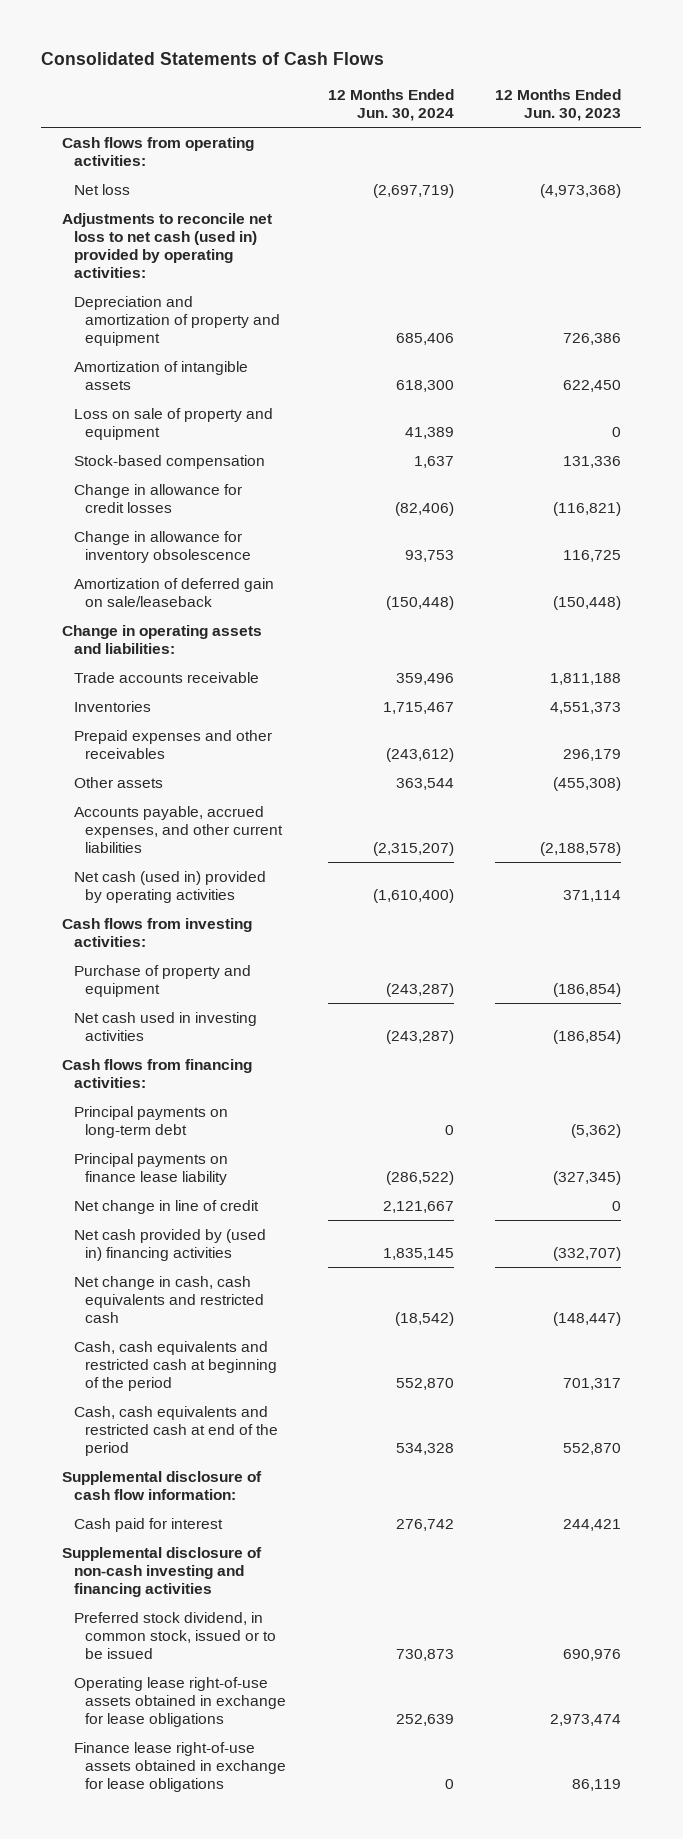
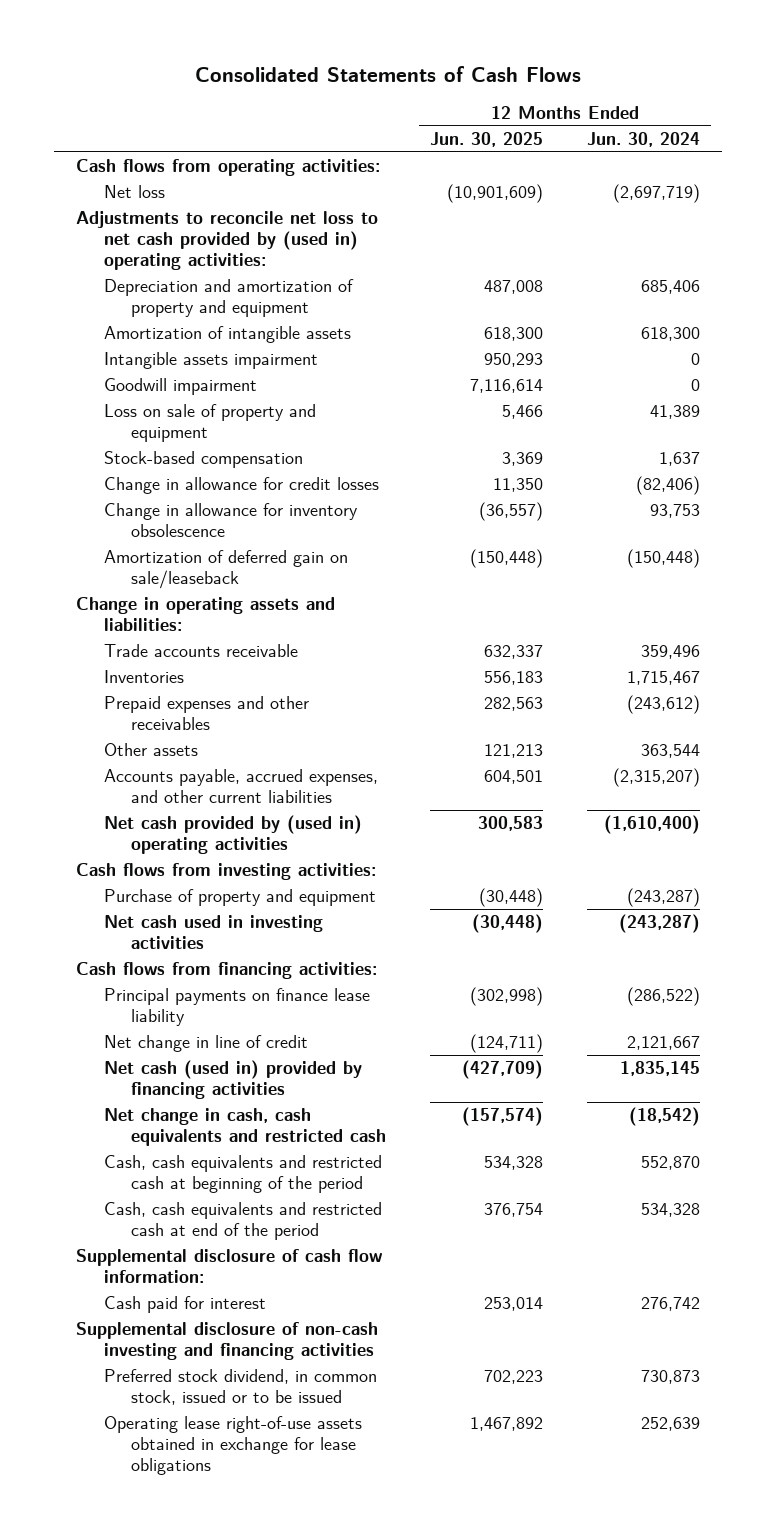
[494,89,621,122] 12 Months Ended Jun. 30, 2023 -> none
none -> [430,132,544,148] Jun. 30, 2025
[61,212,272,278] Adjustments to reconcile net loss to net cash (used in) provided by operating activities: -> [76,211,379,271] Adjustments to reconcile net loss to net cash provided by (used in) operating activities:
none -> [103,352,318,370] Intangible assets impairment
none -> [103,378,257,396] Goodwill impairment
[73,870,266,903] Net cash (used in) provided by operating activities -> [103,815,362,855] Net cash provided by (used in) operating activities
[73,1105,228,1138] Principal payments on long-term debt -> none
[73,1228,266,1261] Net cash provided by (used in) financing activities -> [103,1060,362,1100] Net cash (used in) provided by financing activities
[73,1741,287,1792] Finance lease right-of-use assets obtained in exchange for lease obligations -> none

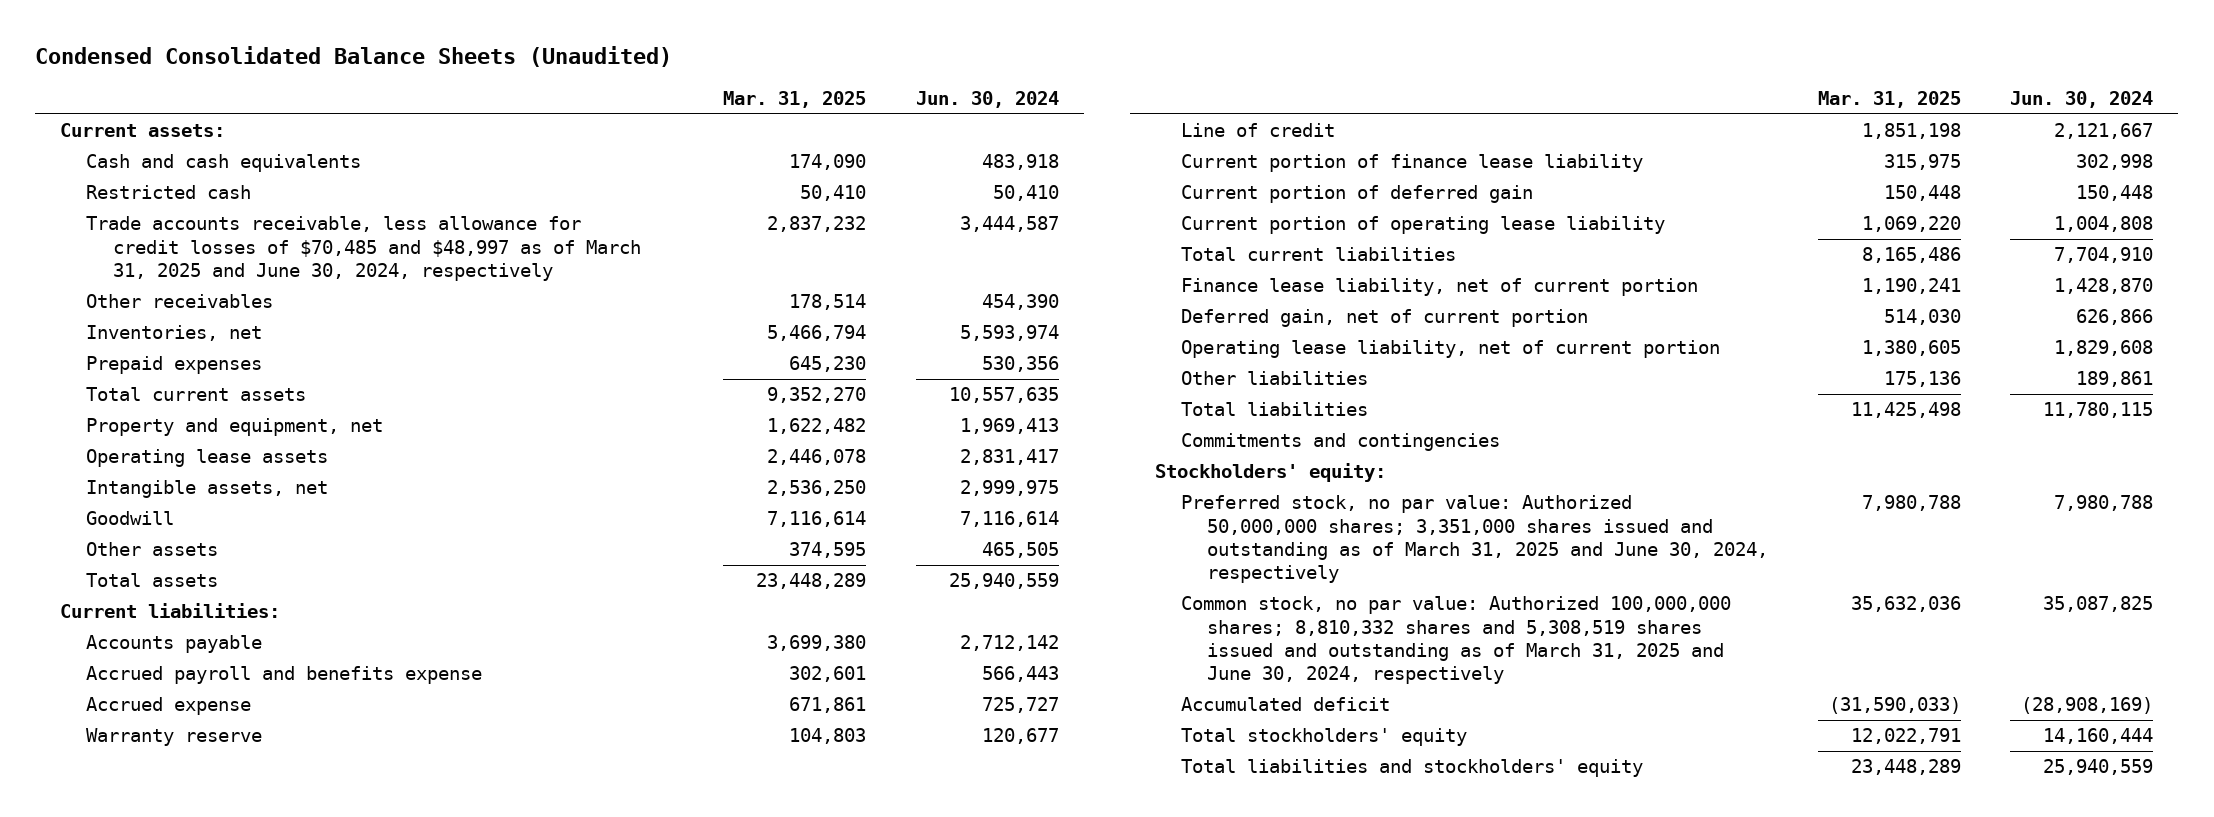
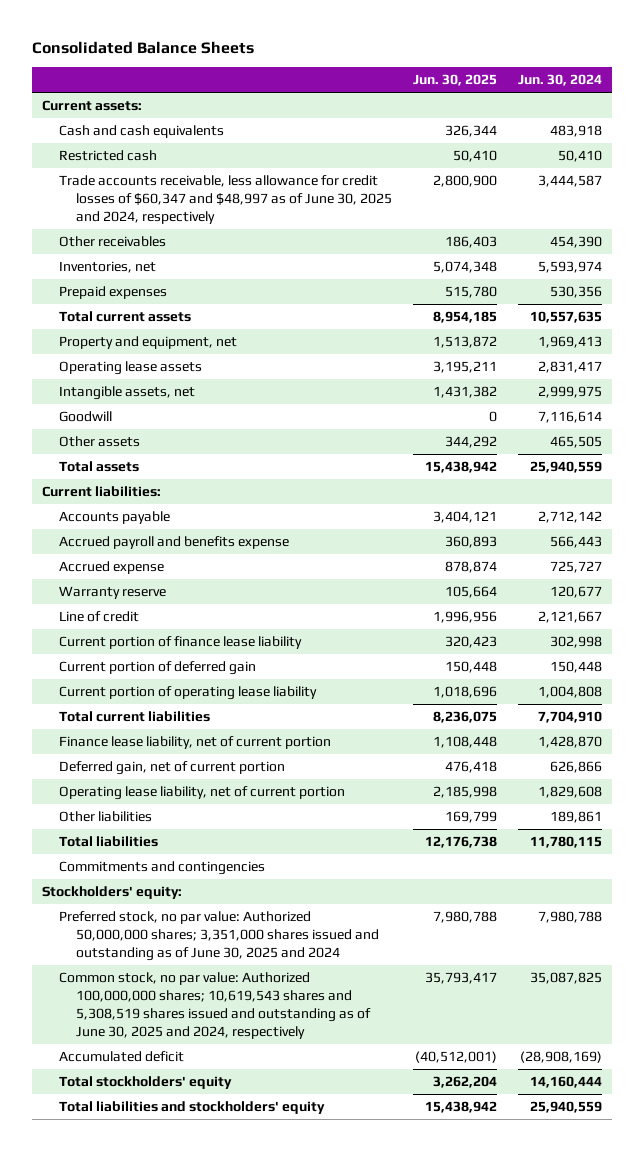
[35,46,673,68] Condensed Consolidated Balance Sheets (Unaudited) -> [31,41,254,55] Consolidated Balance Sheets
[723,90,867,108] Mar. 31, 2025 -> none
none -> [412,74,497,87] Jun. 30, 2025
[86,216,641,281] Trade accounts receivable, less allowance for credit losses of $70,485 and $48,997 as of March 31, 2025 and June 30, 2024, respectively -> [59,174,392,224] Trade accounts receivable, less allowance for credit losses of $60,347 and $48,997 as of June 30, 2025 and 2024, respectively
[1180,495,1769,584] Preferred stock, no par value: Authorized 50,000,000 shares; 3,351,000 shares issued and outstanding as of March 31, 2025 and June 30, 2024, respectively -> [59,910,379,961] Preferred stock, no par value: Authorized 50,000,000 shares; 3,351,000 shares issued and outstanding as of June 30, 2025 and 2024
[1180,596,1731,685] Common stock, no par value: Authorized 100,000,000 shares; 8,810,332 shares and 5,308,519 shares issued and outstanding as of March 31, 2025 and June 30, 2024, respectively -> [59,971,371,1039] Common stock, no par value: Authorized 100,000,000 shares; 10,619,543 shares and 5,308,519 shares issued and outstanding as of June 30, 2025 and 2024, respectively

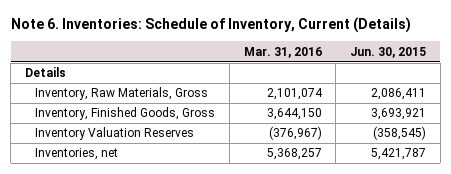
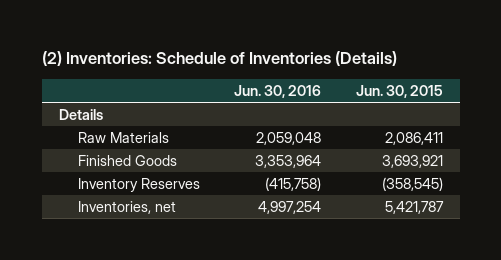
[10,17,411,34] Note 6. Inventories: Schedule of Inventory, Current (Details) -> [41,51,397,67] (2) Inventories: Schedule of Inventories (Details)
[243,46,322,58] Mar. 31, 2016 -> none
none -> [234,84,322,98] Jun. 30, 2016
[35,87,209,101] Inventory, Raw Materials, Gross -> [78,131,170,143] Raw Materials
[35,107,216,121] Inventory, Finished Goods, Gross -> [78,154,178,166] Finished Goods
[35,127,195,141] Inventory Valuation Reserves -> [78,177,201,192] Inventory Reserves

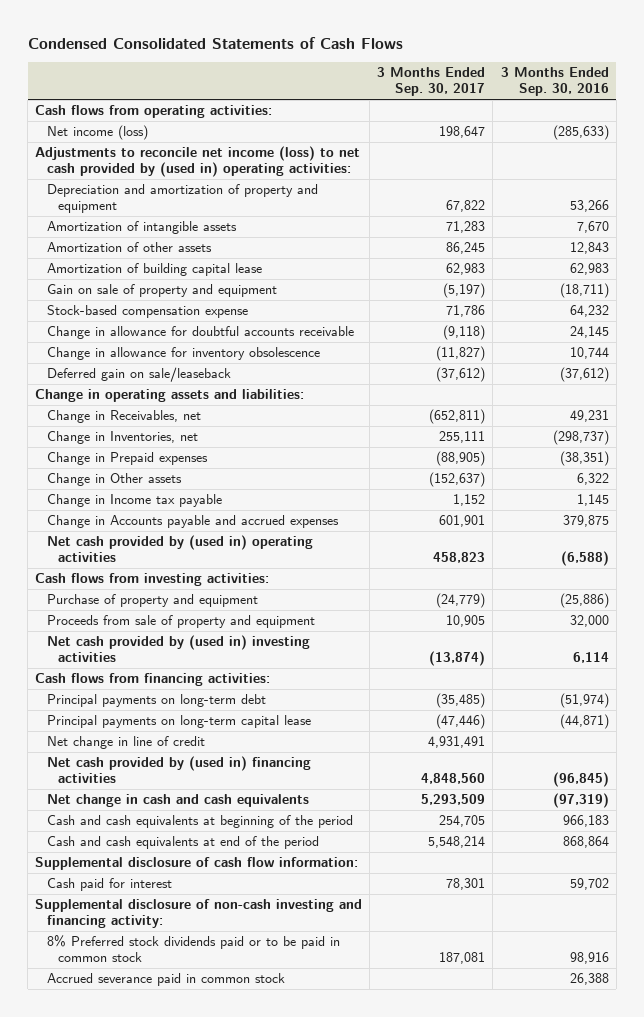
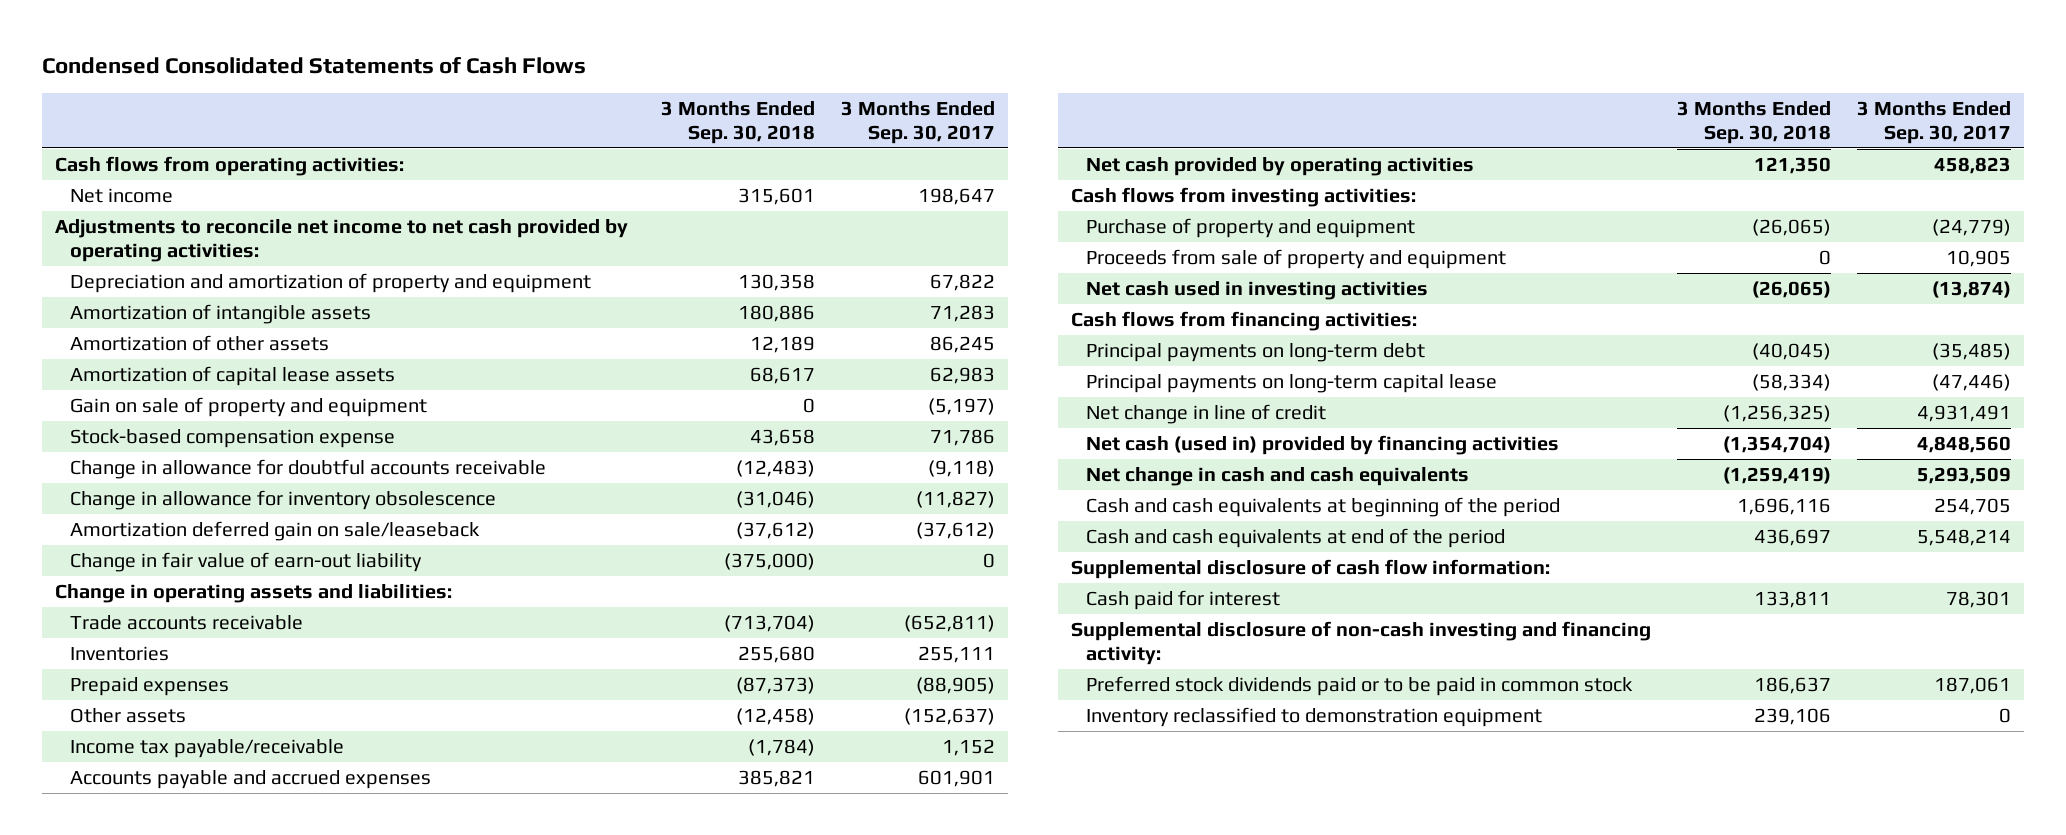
[500,67,609,97] 3 Months Ended Sep. 30, 2016 -> none
none -> [661,100,816,144] 3 Months Ended Sep. 30, 2018
[46,125,148,141] Net income (loss) -> [70,187,174,203] Net income
[35,146,361,178] Adjustments to reconcile net income (loss) to net cash provided by (used in) operating activities: -> [55,218,629,262] Adjustments to reconcile net income to net cash provided by operating activities:
[46,263,262,277] Amortization of building capital lease -> [70,365,396,386] Amortization of capital lease assets
[46,367,231,383] Deferred gain on sale/leaseback -> [70,520,481,541] Amortization deferred gain on sale/leaseback
none -> [70,551,423,572] Change in fair value of earn-out liability
[46,410,201,424] Change in Receivables, net -> [70,614,304,630] Trade accounts receivable
[46,431,198,445] Change in Inventories, net -> [70,645,170,661] Inventories
[46,452,208,466] Change in Prepaid expenses -> [70,676,230,696] Prepaid expenses
[46,473,182,487] Change in Other assets -> [70,707,187,723] Other assets
[46,494,222,508] Change in Income tax payable -> [70,738,345,758] Income tax payable/receivable
[46,515,339,529] Change in Accounts payable and accrued expenses -> [70,769,432,789] Accounts payable and accrued expenses
[46,535,313,563] Net cash provided by (used in) operating activities -> [1085,156,1474,176] Net cash provided by operating activities
[46,635,310,663] Net cash provided by (used in) investing activities -> [1085,280,1428,300] Net cash used in investing activities
[46,756,311,784] Net cash provided by (used in) financing activities -> [1085,434,1559,455] Net cash (used in) provided by financing activities
[46,973,285,987] Accrued severance paid in common stock -> none
[46,935,340,963] 8% Preferred stock dividends paid or to be paid in common stock -> [1085,675,1633,696] Preferred stock dividends paid or to be paid in common stock
[439,952,486,965] 187,081 -> [1933,676,2011,694] 187,061
none -> [1085,706,1542,727] Inventory reclassified to demonstration equipment

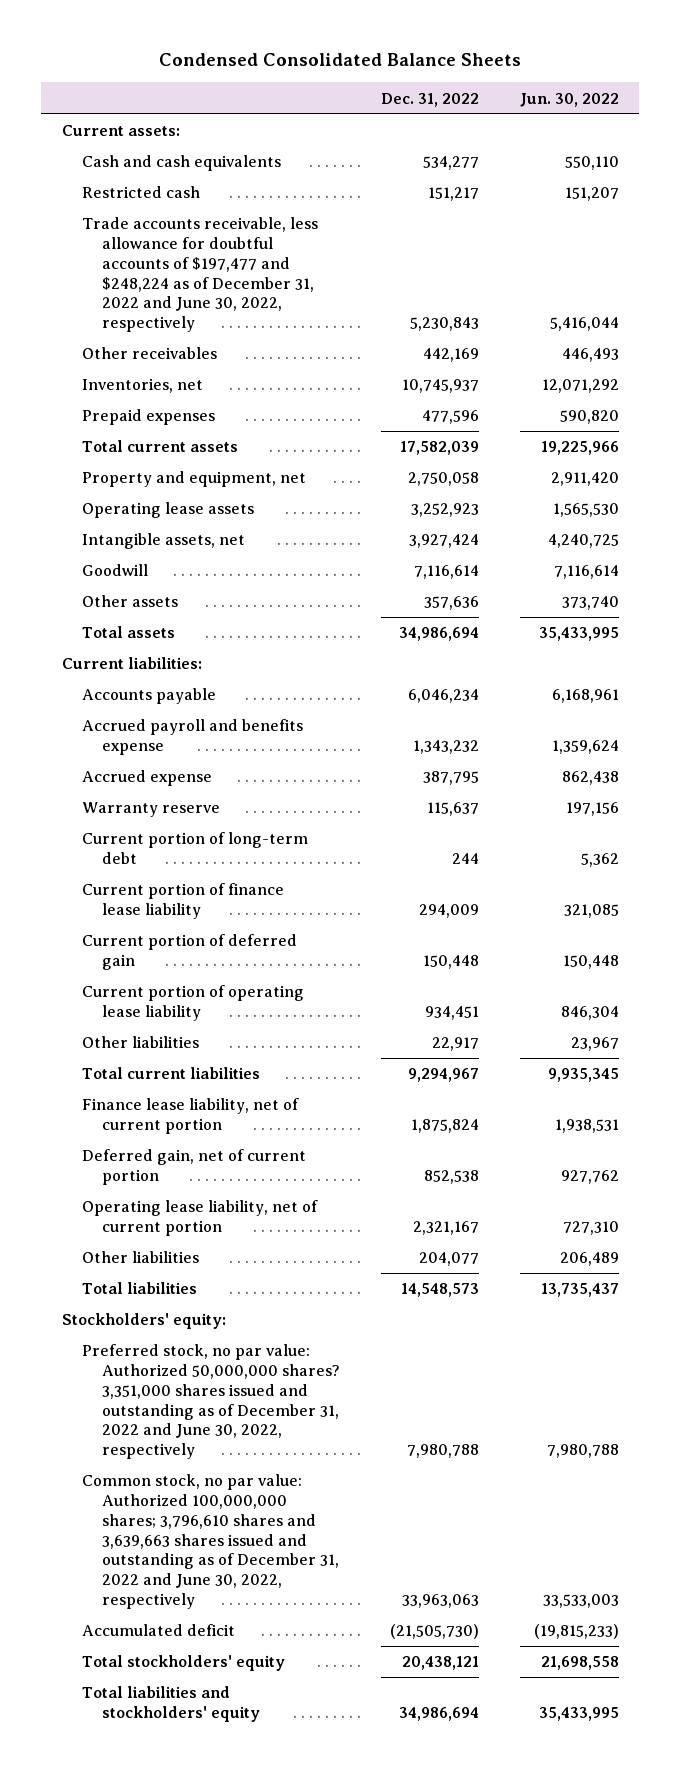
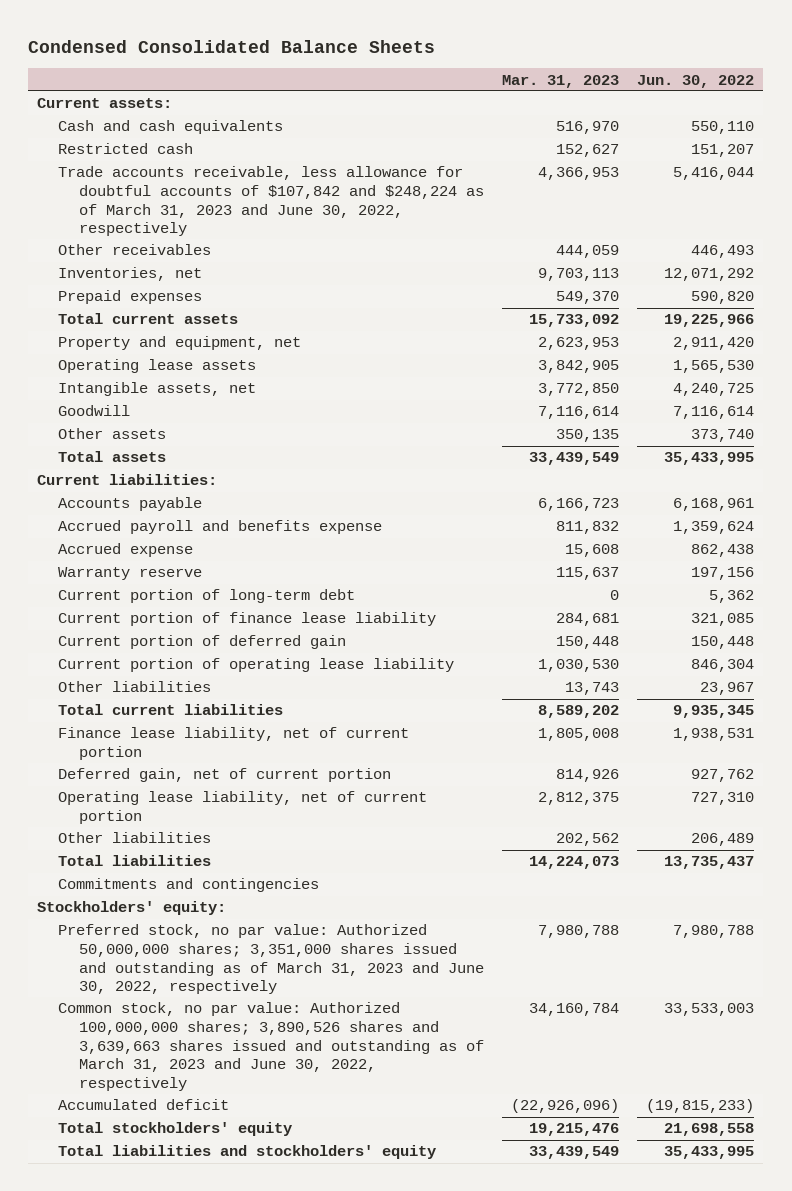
[380,92,479,107] Dec. 31, 2022 -> none
none -> [501,74,619,88] Mar. 31, 2023
[81,217,318,333] Trade accounts receivable, less allowance for doubtful accounts of $197,477 and $248,224 as of December 31, 2022 and June 30, 2022, respectively -> [58,166,484,237] Trade accounts receivable, less allowance for doubtful accounts of $107,842 and $248,224 as of March 31, 2023 and June 30, 2022, respectively
none -> [58,878,320,893] Commitments and contingencies
[81,1344,341,1460] Preferred stock, no par value: Authorized 50,000,000 shares? 3,351,000 shares issued and outstanding as of December 31, 2022 and June 30, 2022, respectively -> [58,924,484,995] Preferred stock, no par value: Authorized 50,000,000 shares; 3,351,000 shares issued and outstanding as of March 31, 2023 and June 30, 2022, respectively
[81,1474,340,1610] Common stock, no par value: Authorized 100,000,000 shares; 3,796,610 shares and 3,639,663 shares issued and outstanding as of December 31, 2022 and June 30, 2022, respectively -> [58,1002,484,1091] Common stock, no par value: Authorized 100,000,000 shares; 3,890,526 shares and 3,639,663 shares issued and outstanding as of March 31, 2023 and June 30, 2022, respectively

